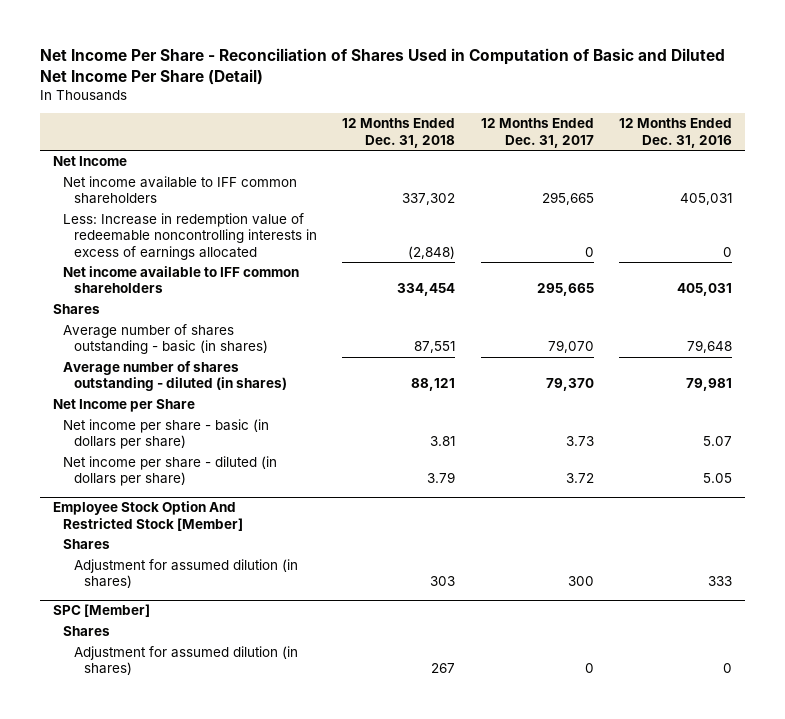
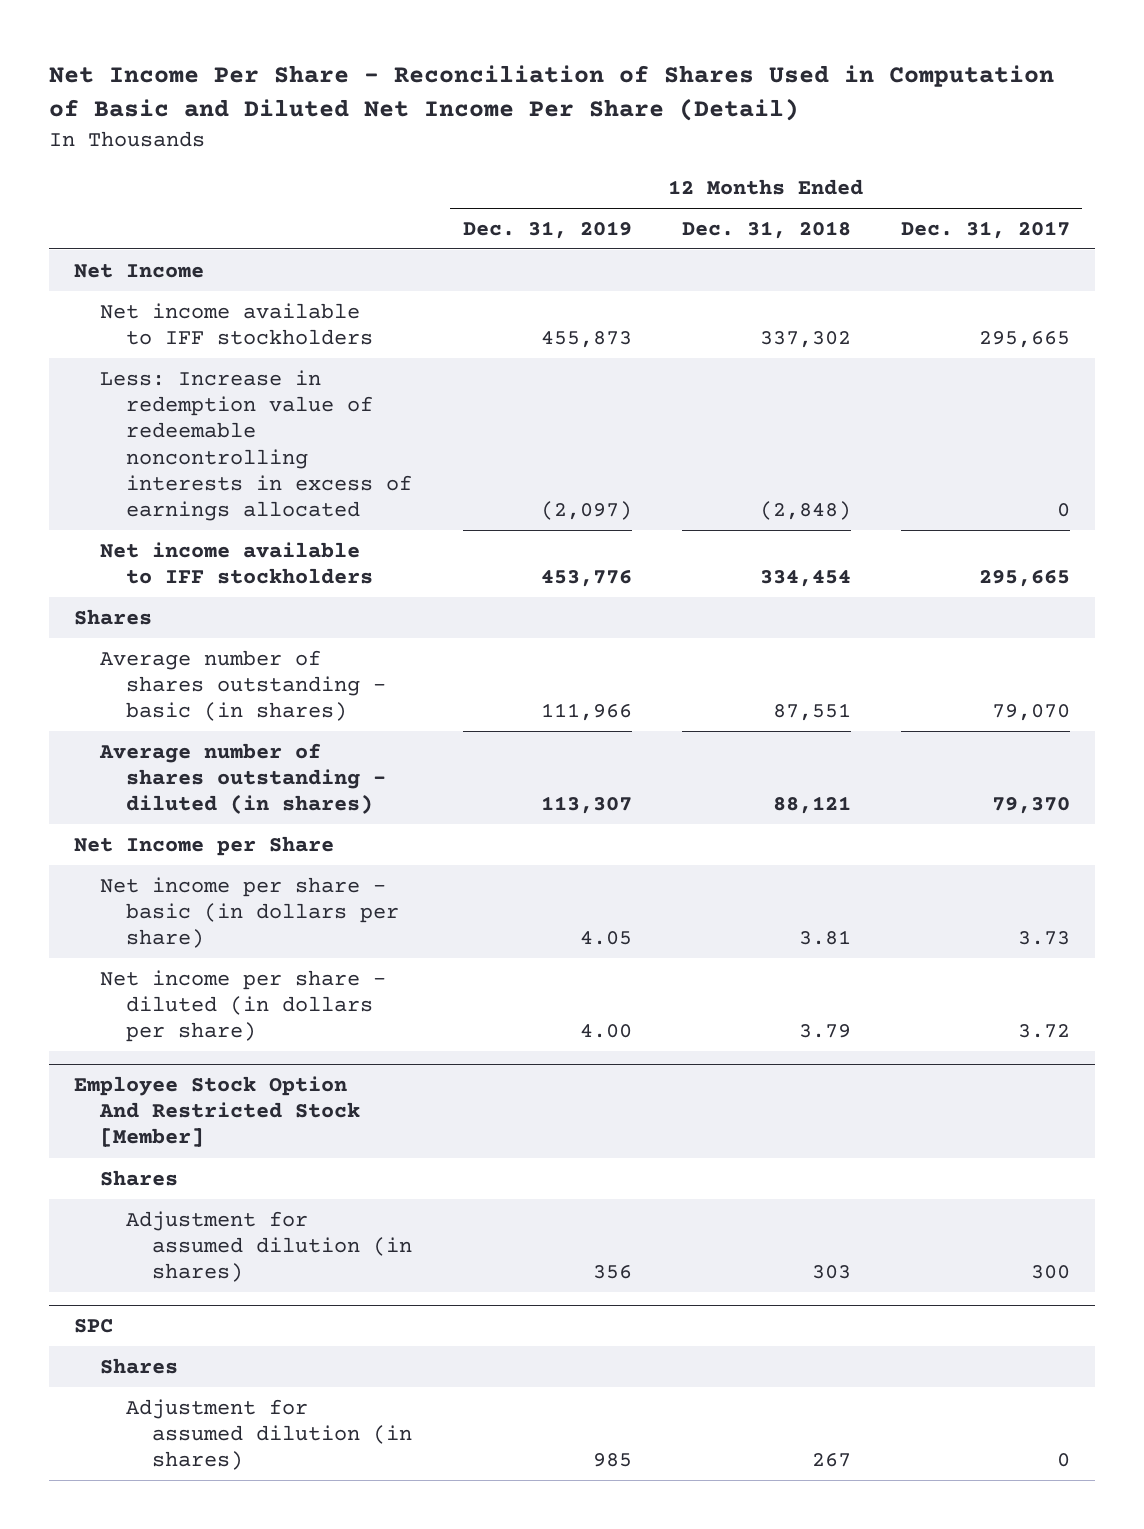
[619,118,733,148] 12 Months Ended Dec. 31, 2016 -> none
none -> [462,220,632,239] Dec. 31, 2019
[63,176,298,205] Net income available to IFF common shareholders -> [99,302,374,345] Net income available to IFF stockholders
[63,266,300,294] Net income available to IFF common shareholders -> [99,541,374,584] Net income available to IFF stockholders
[52,604,150,618] SPC [Member] -> [73,1318,113,1333] SPC

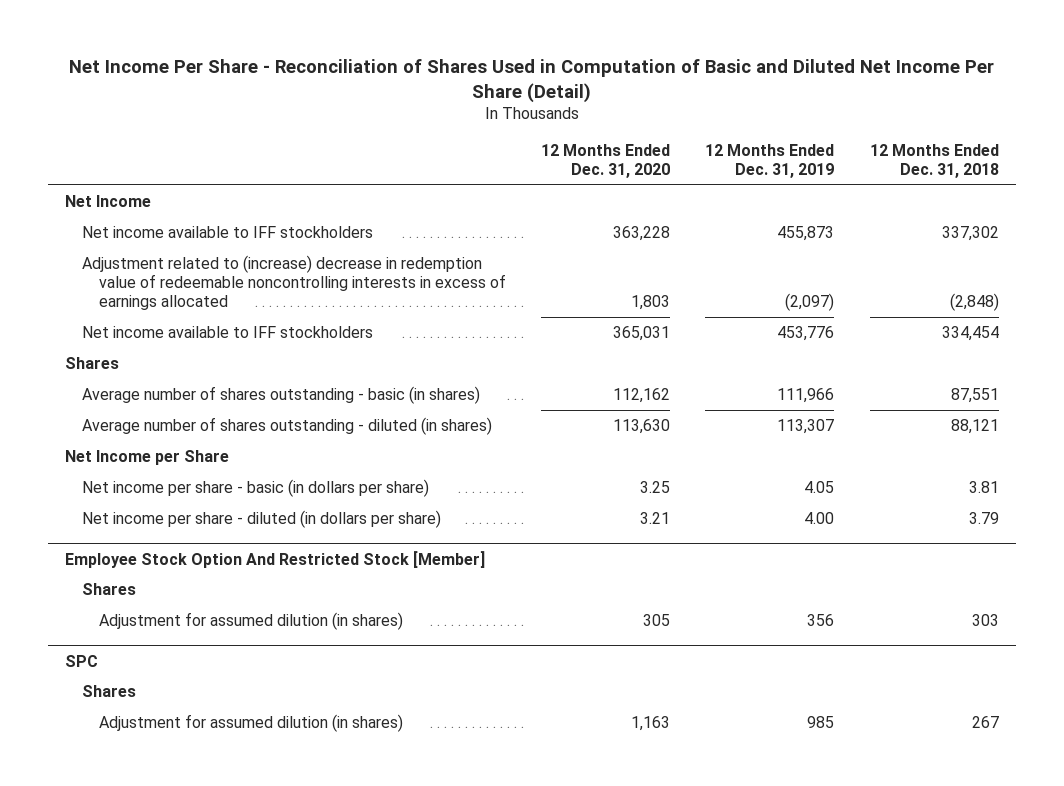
[900,220,1070,239] Dec. 31, 2017 -> none
none -> [541,144,671,179] 12 Months Ended Dec. 31, 2020
[99,369,413,522] Less: Increase in redemption value of redeemable noncontrolling interests in excess of earnings allocated -> [82,254,506,311] Adjustment related to (increase) decrease in redemption value of redeemable noncontrolling interests in excess of earnings allocated

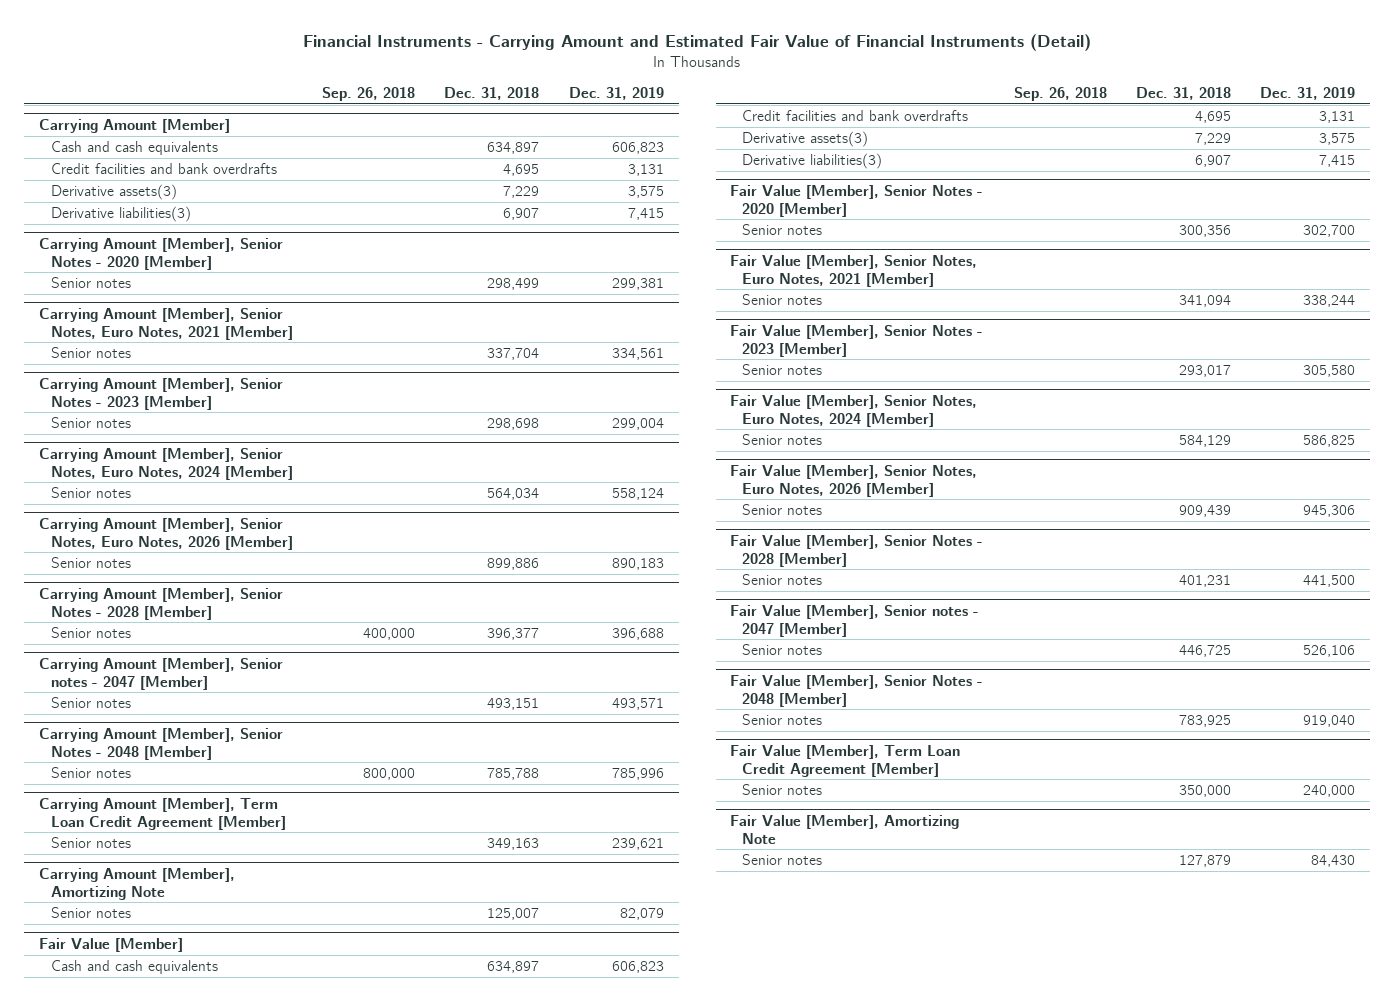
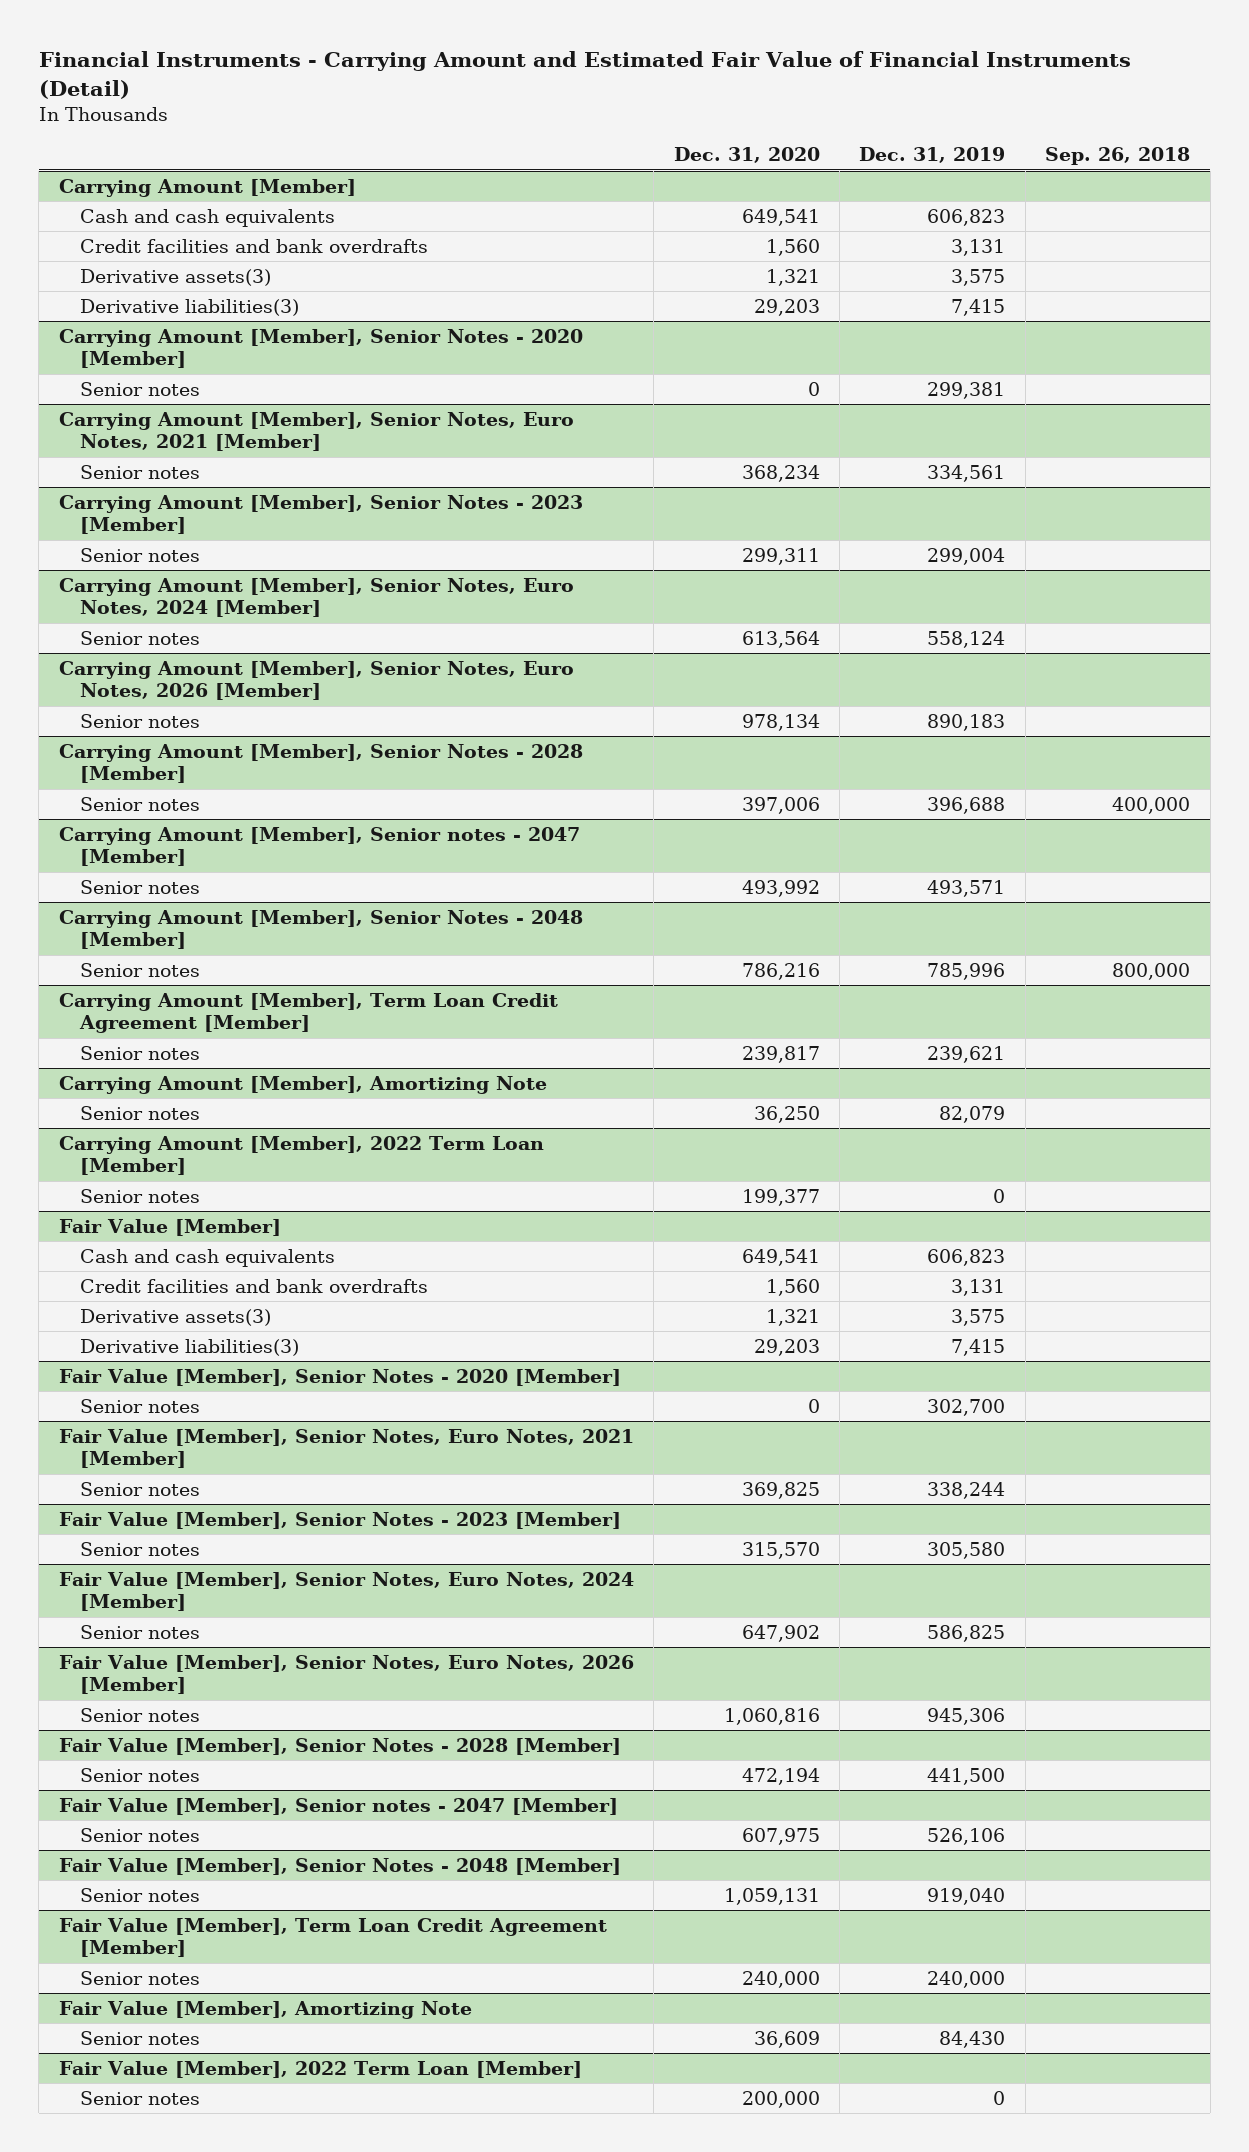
[444,86,540,100] Dec. 31, 2018 -> none
none -> [673,147,820,164] Dec. 31, 2020
none -> [58,1135,544,1176] Carrying Amount [Member], 2022 Term Loan [Member]
none -> [79,1188,200,1203] Senior notes
none -> [58,2060,582,2078] Fair Value [Member], 2022 Term Loan [Member]
none -> [79,2090,200,2105] Senior notes

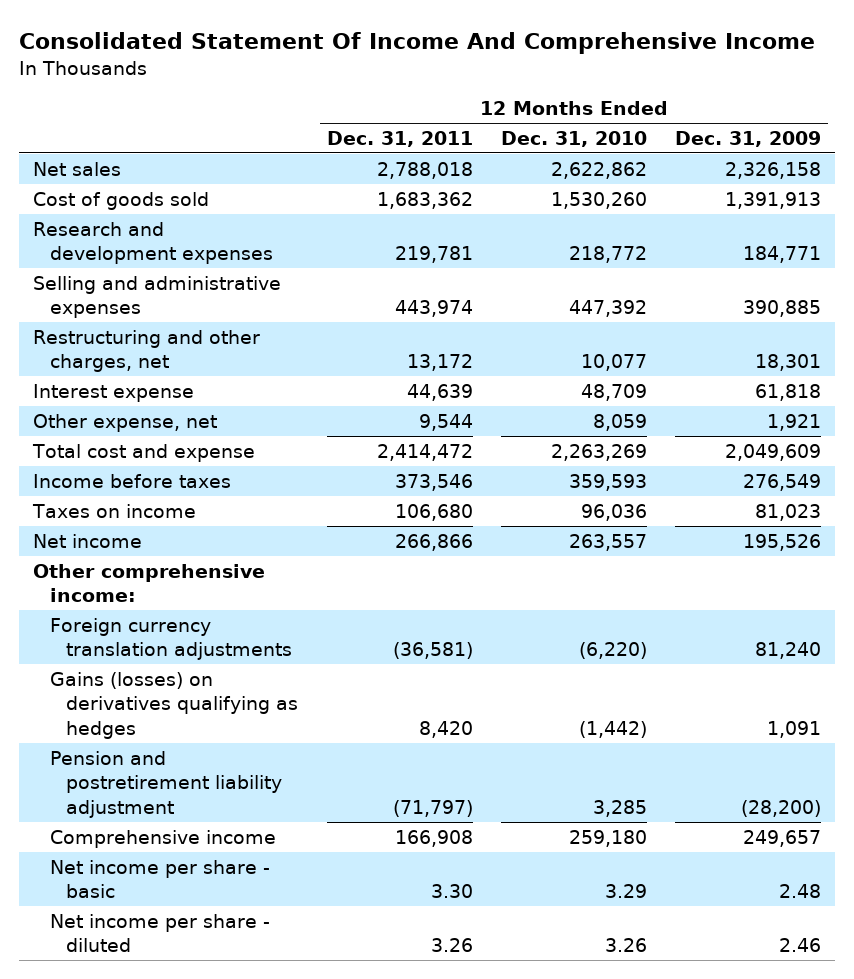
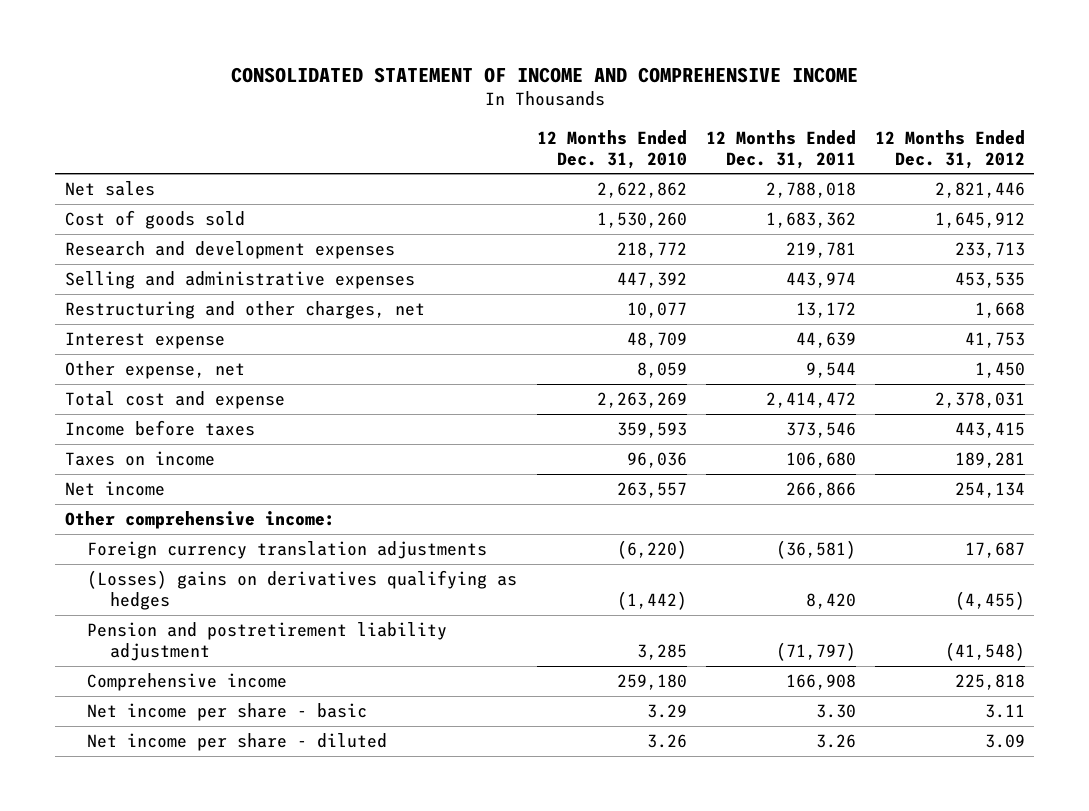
[19,31,816,54] Consolidated Statement Of Income And Comprehensive Income -> [230,66,858,83] CONSOLIDATED STATEMENT OF INCOME AND COMPREHENSIVE INCOME
[674,130,821,147] Dec. 31, 2009 -> none
none -> [874,129,1025,169] 12 Months Ended Dec. 31, 2012
[49,671,299,739] Gains (losses) on derivatives qualifying as hedges -> [87,569,518,610] (Losses) gains on derivatives qualifying as hedges

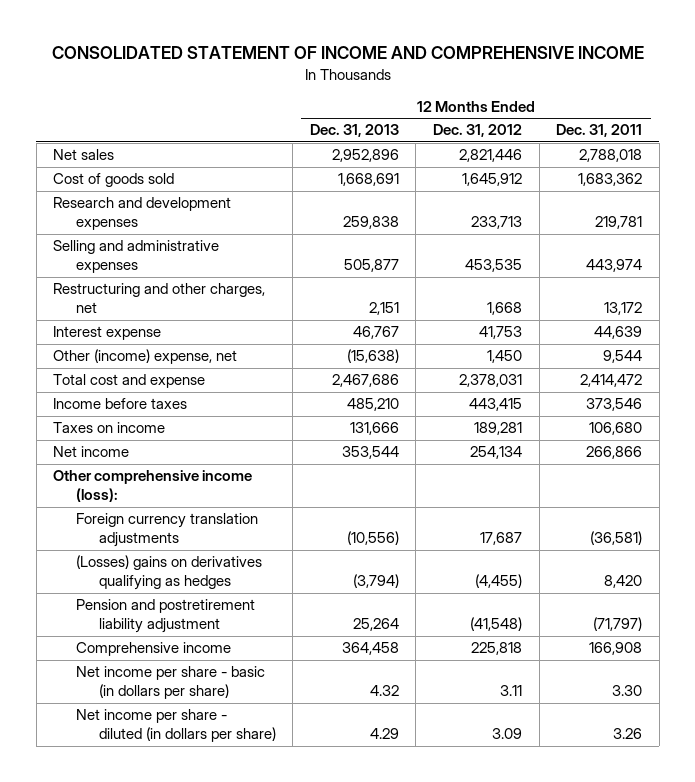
[536,129,687,169] 12 Months Ended Dec. 31, 2010 -> none
none -> [309,124,399,138] Dec. 31, 2013
[64,360,245,379] Other expense, net -> [53,349,238,365] Other (income) expense, net
[64,510,335,529] Other comprehensive income: -> [53,470,253,503] Other comprehensive income (loss):
[87,702,368,721] Net income per share - basic -> [76,666,266,700] Net income per share - basic (in dollars per share)
[87,732,388,751] Net income per share - diluted -> [76,709,276,743] Net income per share - diluted (in dollars per share)

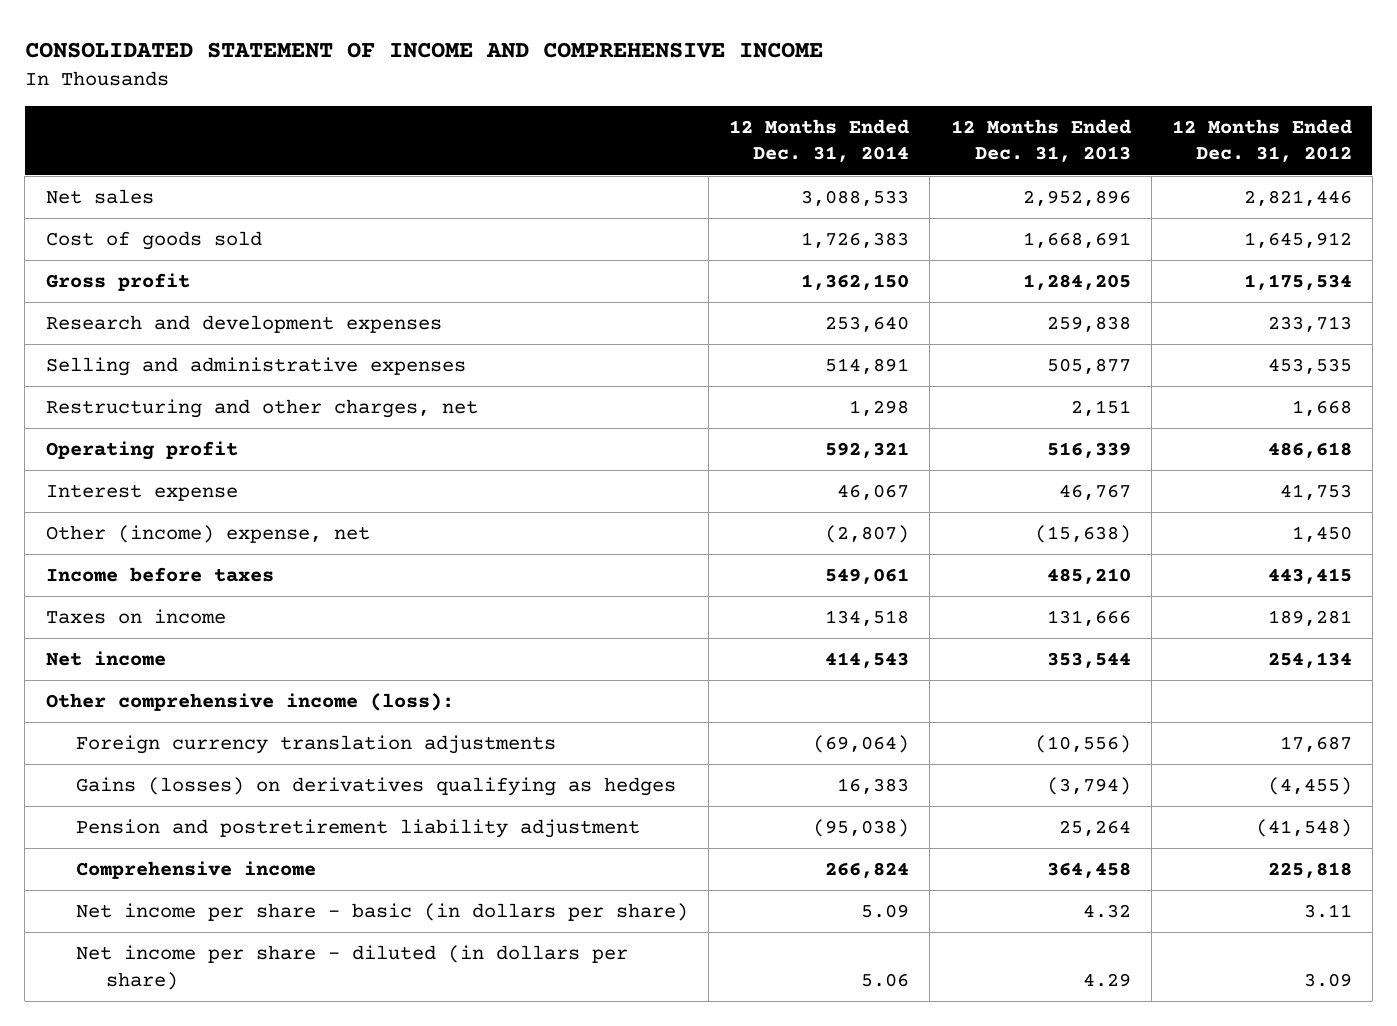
[556,124,643,138] Dec. 31, 2011 -> none
none -> [729,118,910,163] 12 Months Ended Dec. 31, 2014
none -> [45,273,190,292] Gross profit
none -> [45,441,238,461] Operating profit
[53,374,206,389] Total cost and expense -> none
[76,555,263,591] (Losses) gains on derivatives qualifying as hedges -> [75,777,676,797] Gains (losses) on derivatives qualifying as hedges

